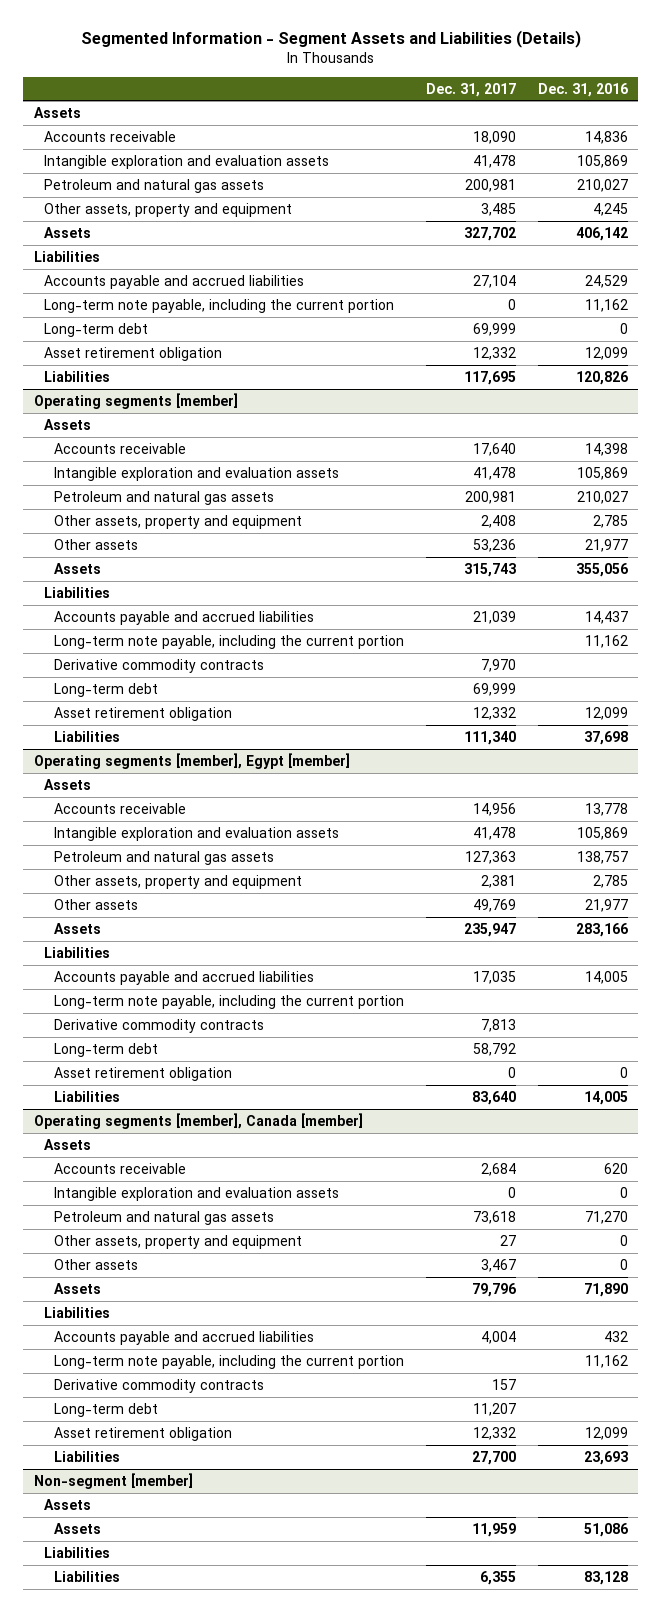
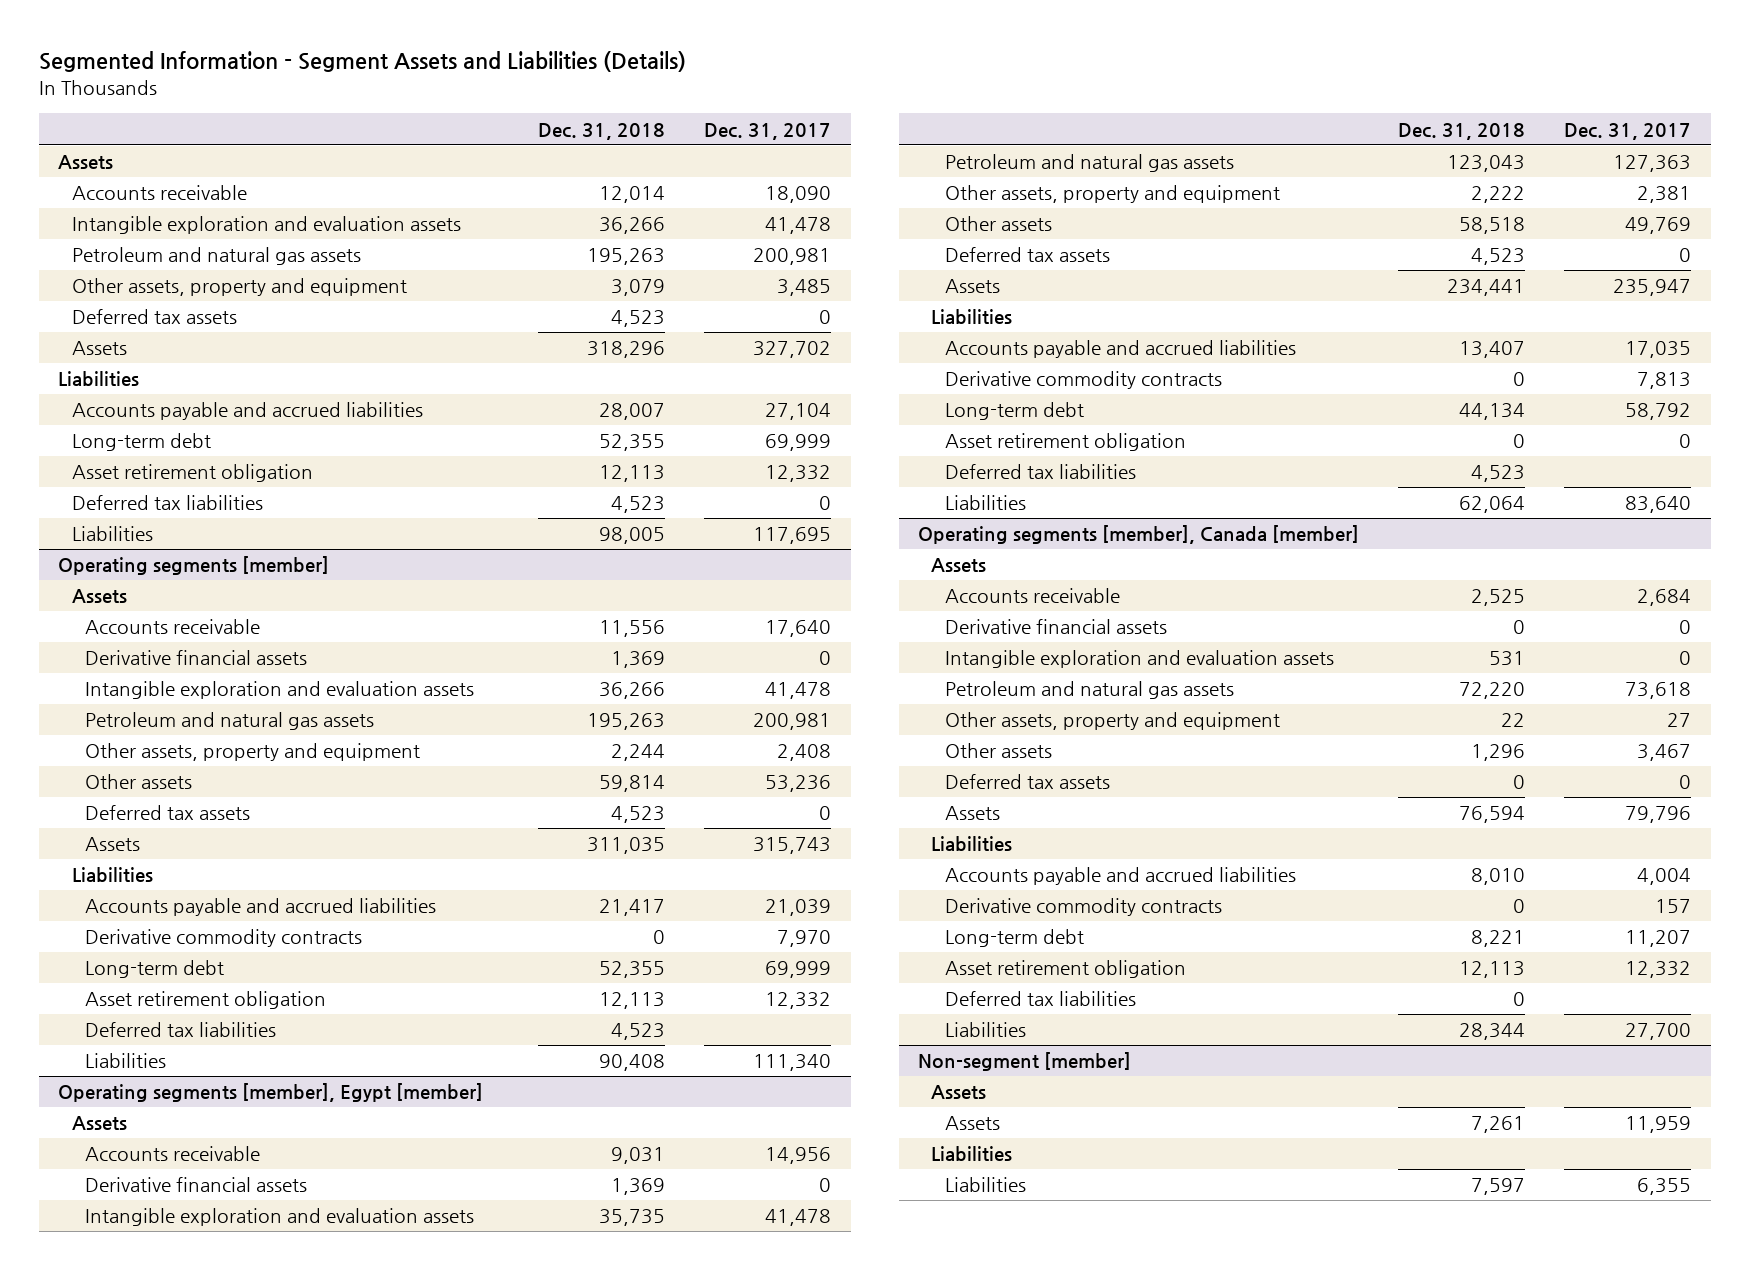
[537,82,628,97] Dec. 31, 2016 -> none
none -> [538,122,666,140] Dec. 31, 2018
none -> [71,309,237,325] Deferred tax assets
[43,298,394,313] Long-term note payable, including the current portion -> none
none -> [71,495,263,511] Deferred tax liabilities
none -> [85,650,308,666] Derivative financial assets
none -> [85,805,251,821] Deferred tax assets
[54,634,405,649] Long-term note payable, including the current portion -> none
none -> [85,1022,277,1038] Deferred tax liabilities
none -> [85,1177,308,1193] Derivative financial assets
none -> [944,247,1110,263] Deferred tax assets
[54,994,405,1009] Long-term note payable, including the current portion -> none
none -> [944,464,1136,480] Deferred tax liabilities
none -> [944,619,1167,635] Derivative financial assets
none -> [944,774,1110,790] Deferred tax assets
[54,1354,405,1369] Long-term note payable, including the current portion -> none
none -> [944,991,1136,1007] Deferred tax liabilities

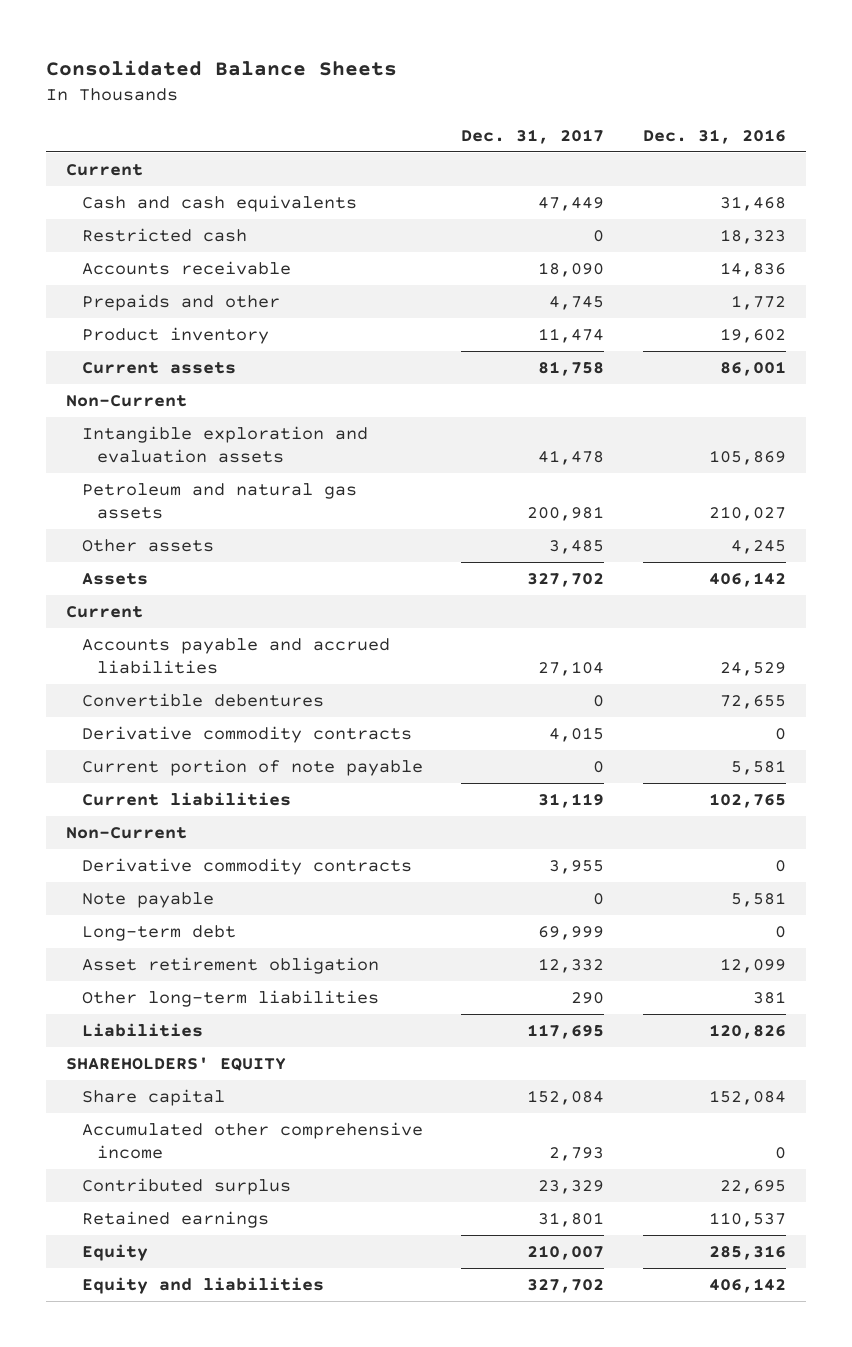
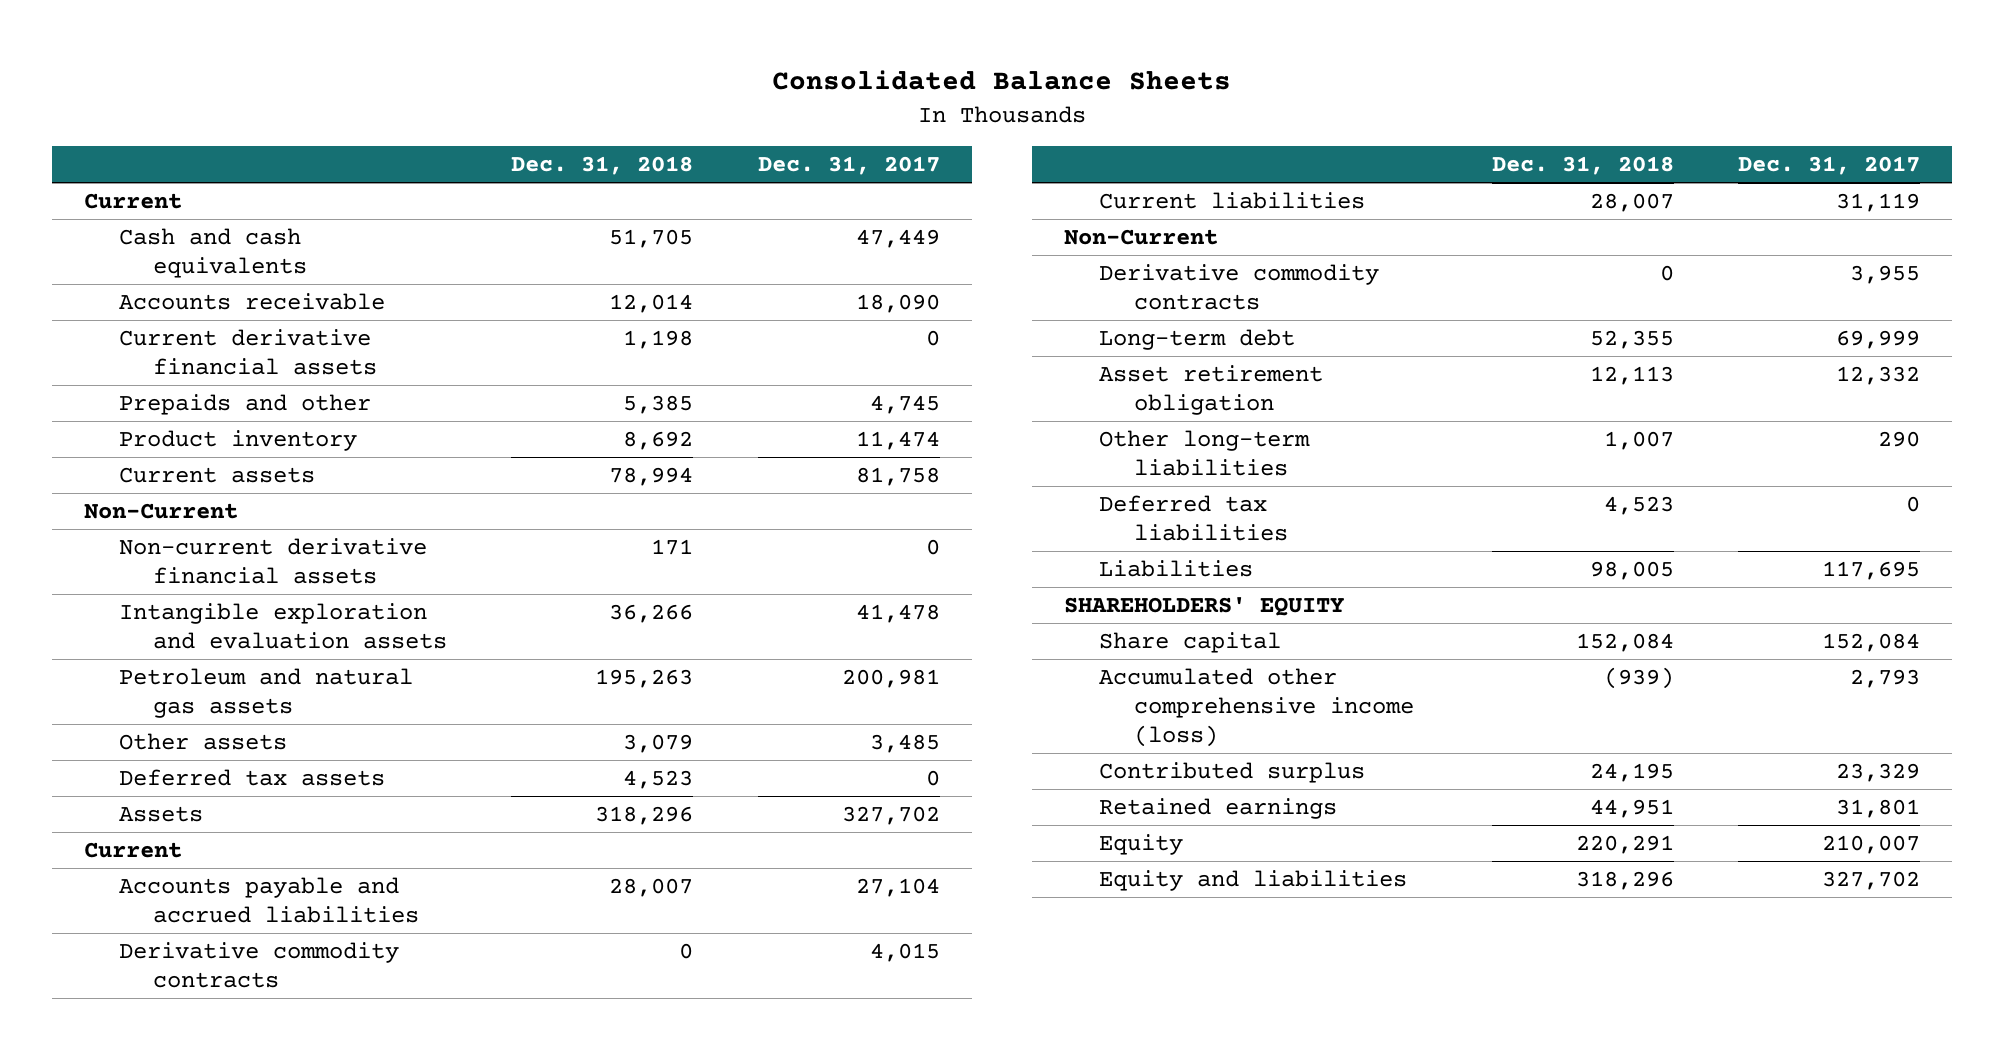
[643,128,787,144] Dec. 31, 2016 -> none
none -> [511,156,694,176] Dec. 31, 2018
[81,227,247,242] Restricted cash -> none
none -> [118,328,378,376] Current derivative financial assets
none -> [118,537,427,585] Non-current derivative financial assets
none -> [118,768,385,786] Deferred tax assets
[81,692,324,707] Convertible debentures -> none
[81,758,423,776] Current portion of note payable -> none
[81,891,214,908] Note payable -> none
none -> [1098,494,1288,542] Deferred tax liabilities
[81,1121,423,1160] Accumulated other comprehensive income -> [1098,667,1414,748] Accumulated other comprehensive income (loss)

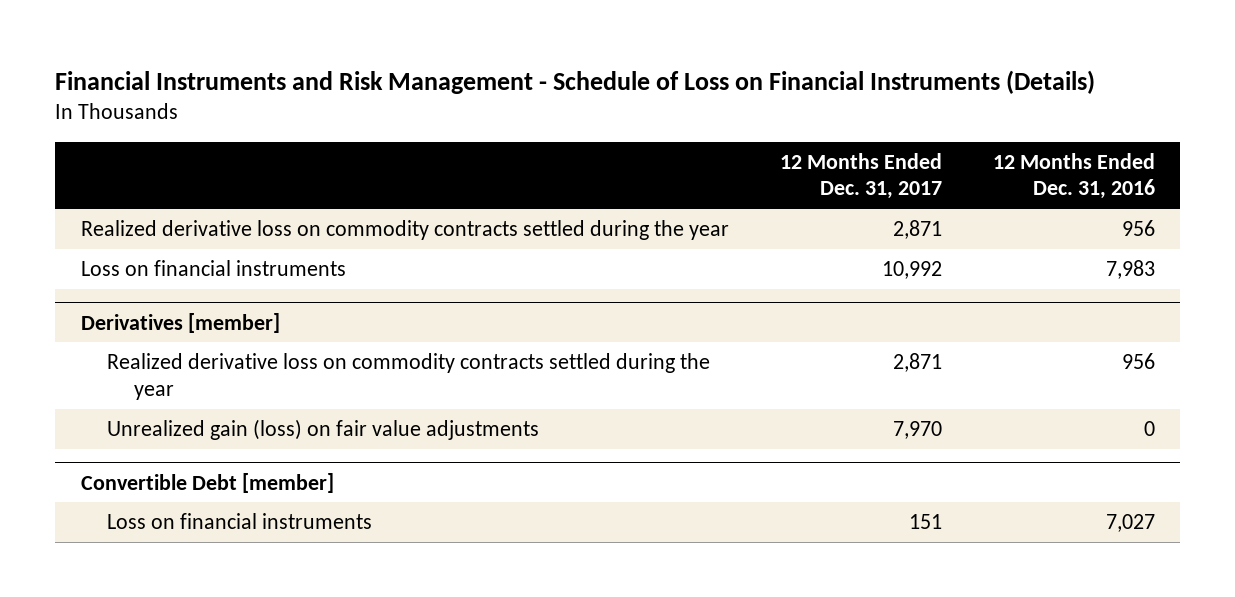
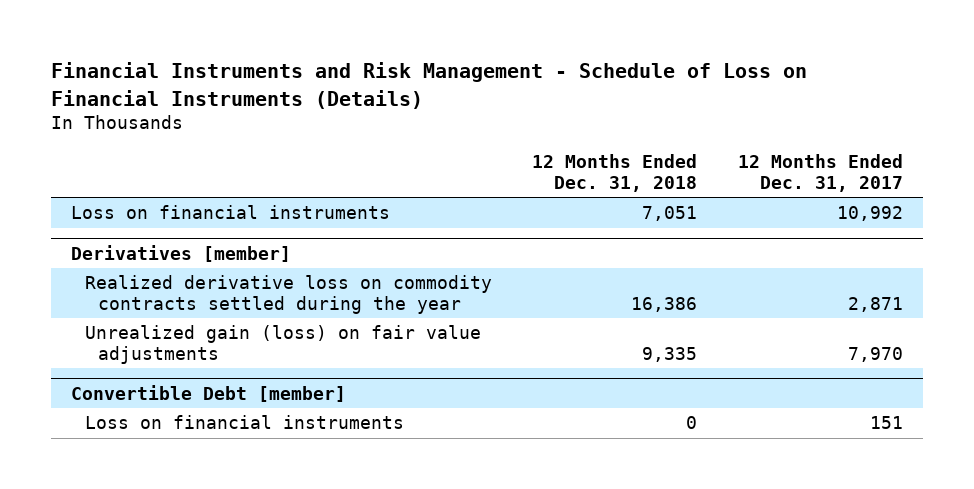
[992,153,1155,200] 12 Months Ended Dec. 31, 2016 -> none
none -> [532,154,698,192] 12 Months Ended Dec. 31, 2018
[80,220,729,241] Realized derivative loss on commodity contracts settled during the year -> none

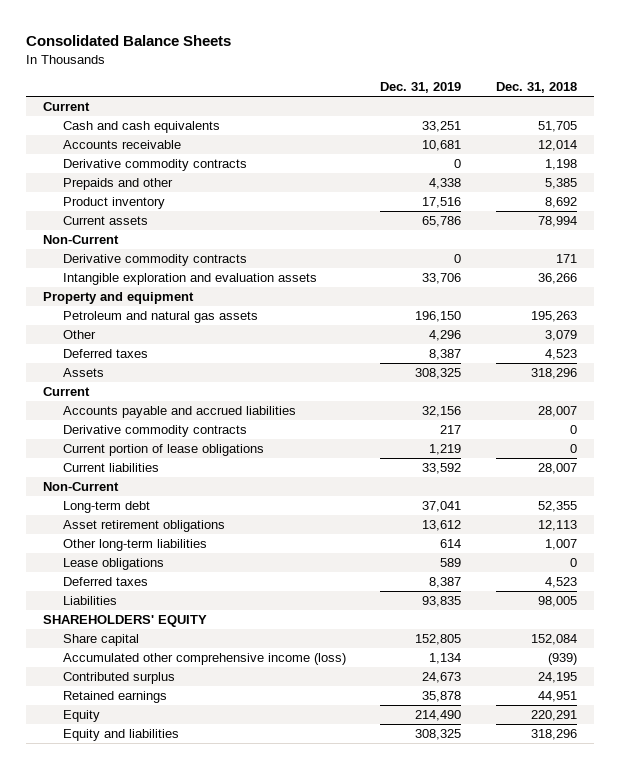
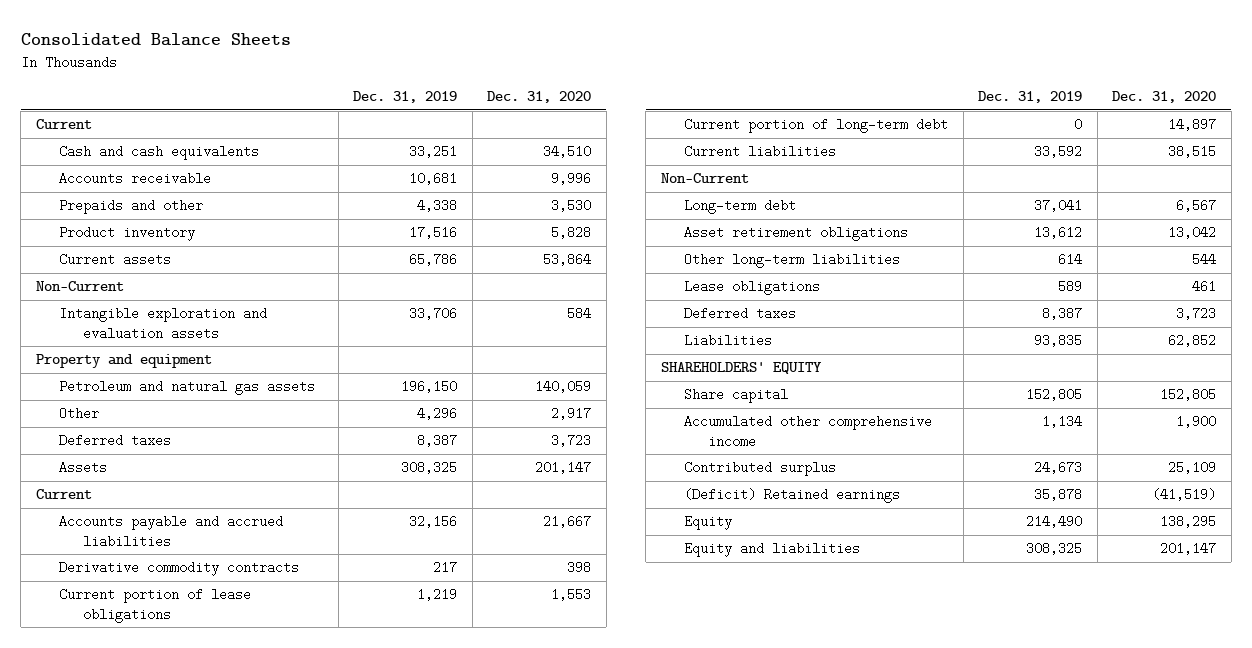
[495,81,577,93] Dec. 31, 2018 -> none
none -> [487,91,592,104] Dec. 31, 2020
[62,159,247,172] Derivative commodity contracts -> none
[62,254,247,267] Derivative commodity contracts -> none
none -> [684,118,949,134] Current portion of long-term debt
[62,653,346,666] Accumulated other comprehensive income (loss) -> [684,415,933,448] Accumulated other comprehensive income
[62,691,167,704] Retained earnings -> [684,488,901,504] (Deficit) Retained earnings

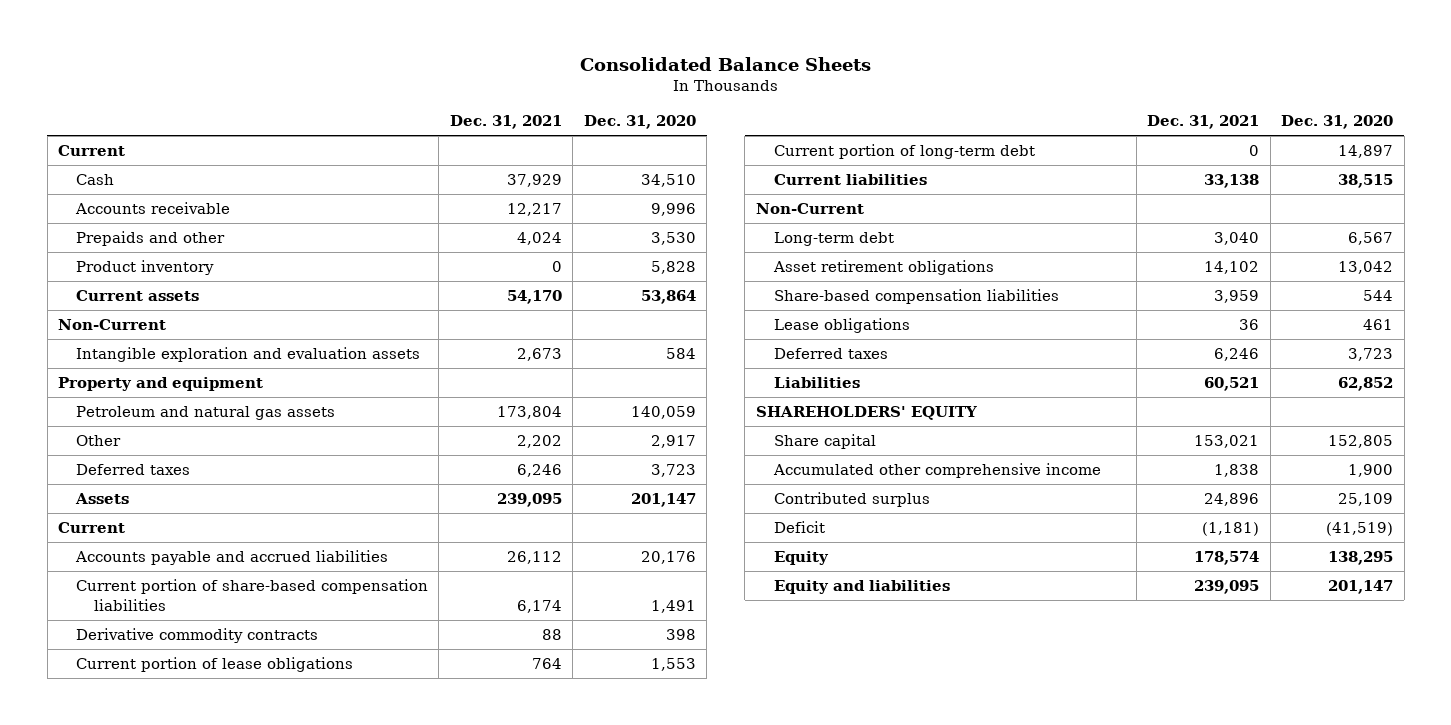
[353,91,458,104] Dec. 31, 2019 -> none
none -> [449,115,562,130] Dec. 31, 2021
[59,145,260,161] Cash and cash equivalents -> [76,174,115,186] Cash
[543,515,592,529] 21,667 -> [640,551,696,565] 20,176
none -> [76,579,429,611] Current portion of share-based compensation liabilities
[684,253,901,269] Other long-term liabilities -> [773,289,1059,305] Share-based compensation liabilities
[684,488,901,504] (Deficit) Retained earnings -> [773,521,825,534] Deficit

